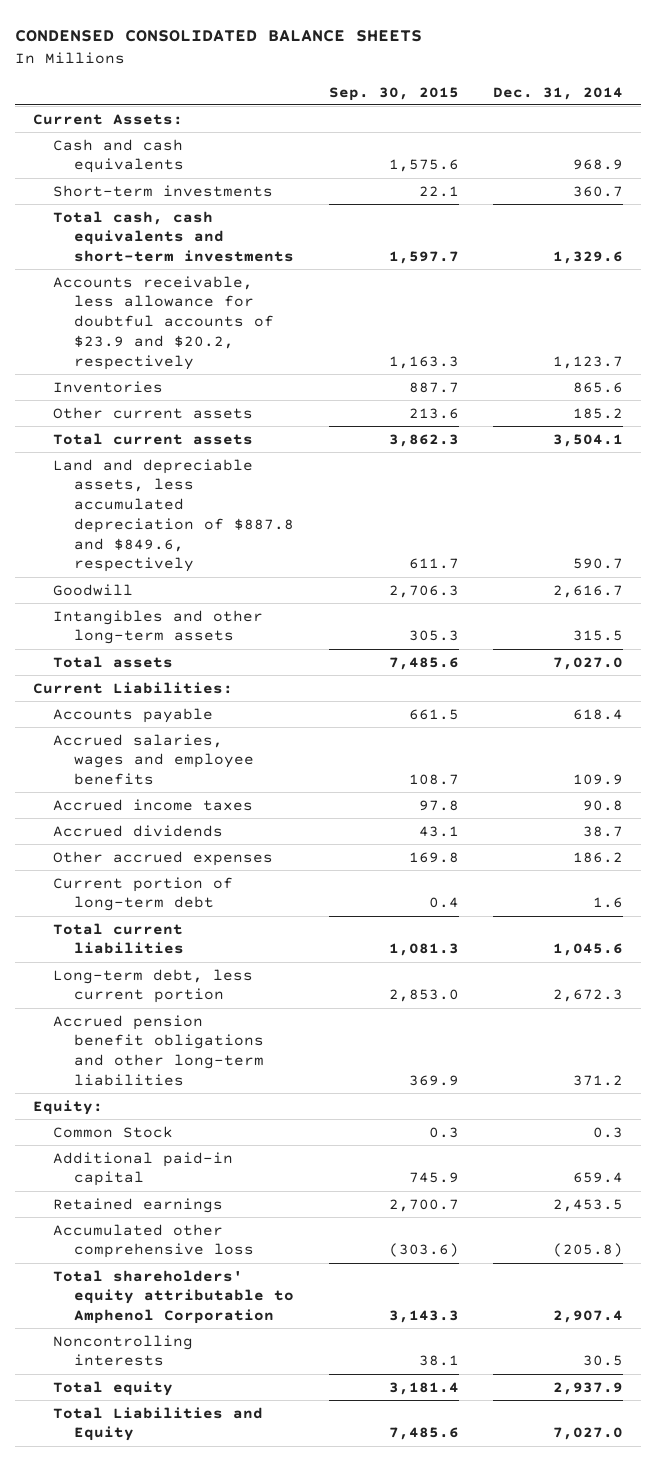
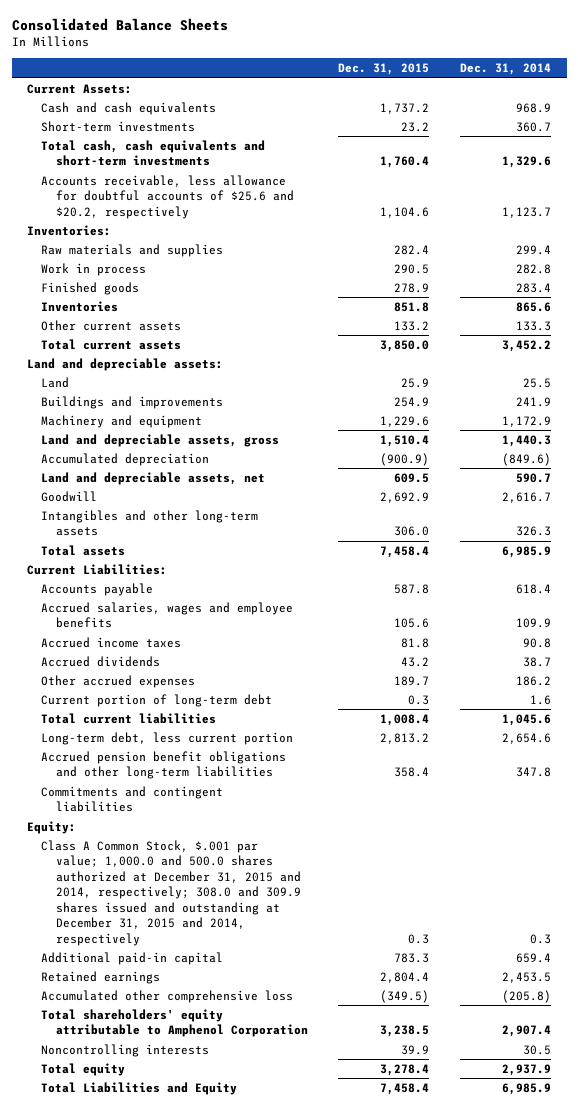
[15,29,423,42] CONDENSED CONSOLIDATED BALANCE SHEETS -> [11,18,228,32] Consolidated Balance Sheets
[328,86,459,101] Sep. 30, 2015 -> none
none -> [338,63,430,76] Dec. 31, 2015
[53,275,274,370] Accounts receivable, less allowance for doubtful accounts of $23.9 and $20.2, respectively -> [41,174,294,219] Accounts receivable, less allowance for doubtful accounts of $25.6 and $20.2, respectively
none -> [26,224,111,236] Inventories:
none -> [41,243,224,257] Raw materials and supplies
none -> [41,262,147,276] Work in process
none -> [41,281,140,295] Finished goods
[573,407,624,419] 185.2 -> [516,320,552,331] 133.3
[553,433,624,447] 3,504.1 -> [502,339,552,352] 3,452.2
none -> [26,357,223,371] Land and depreciable assets:
none -> [41,376,70,388] Land
none -> [41,395,224,409] Buildings and improvements
none -> [41,414,203,428] Machinery and equipment
none -> [41,433,280,447] Land and depreciable assets, gross
none -> [41,452,210,466] Accumulated depreciation
[53,458,294,573] Land and depreciable assets, less accumulated depreciation of $887.8 and $849.6, respectively -> [41,471,266,485] Land and depreciable assets, net
[573,630,624,642] 315.5 -> [516,526,552,537] 326.3
[553,656,624,670] 7,027.0 -> [502,545,552,558] 6,985.9
[553,989,624,1003] 2,672.3 -> [502,732,552,744] 2,654.6
[573,1074,624,1086] 371.2 -> [516,767,552,778] 347.8
none -> [41,785,224,813] Commitments and contingent liabilities
[53,1125,174,1138] Common Stock -> [41,839,301,946] Class A Common Stock, $.001 par value; 1,000.0 and 500.0 shares authorized at December 31, 2015 and 2014, respectively; 308.0 and 309.9 shares issued and outstanding at December 31, 2015 and 2014, respectively
[553,1427,624,1441] 7,027.0 -> [502,1082,552,1095] 6,985.9

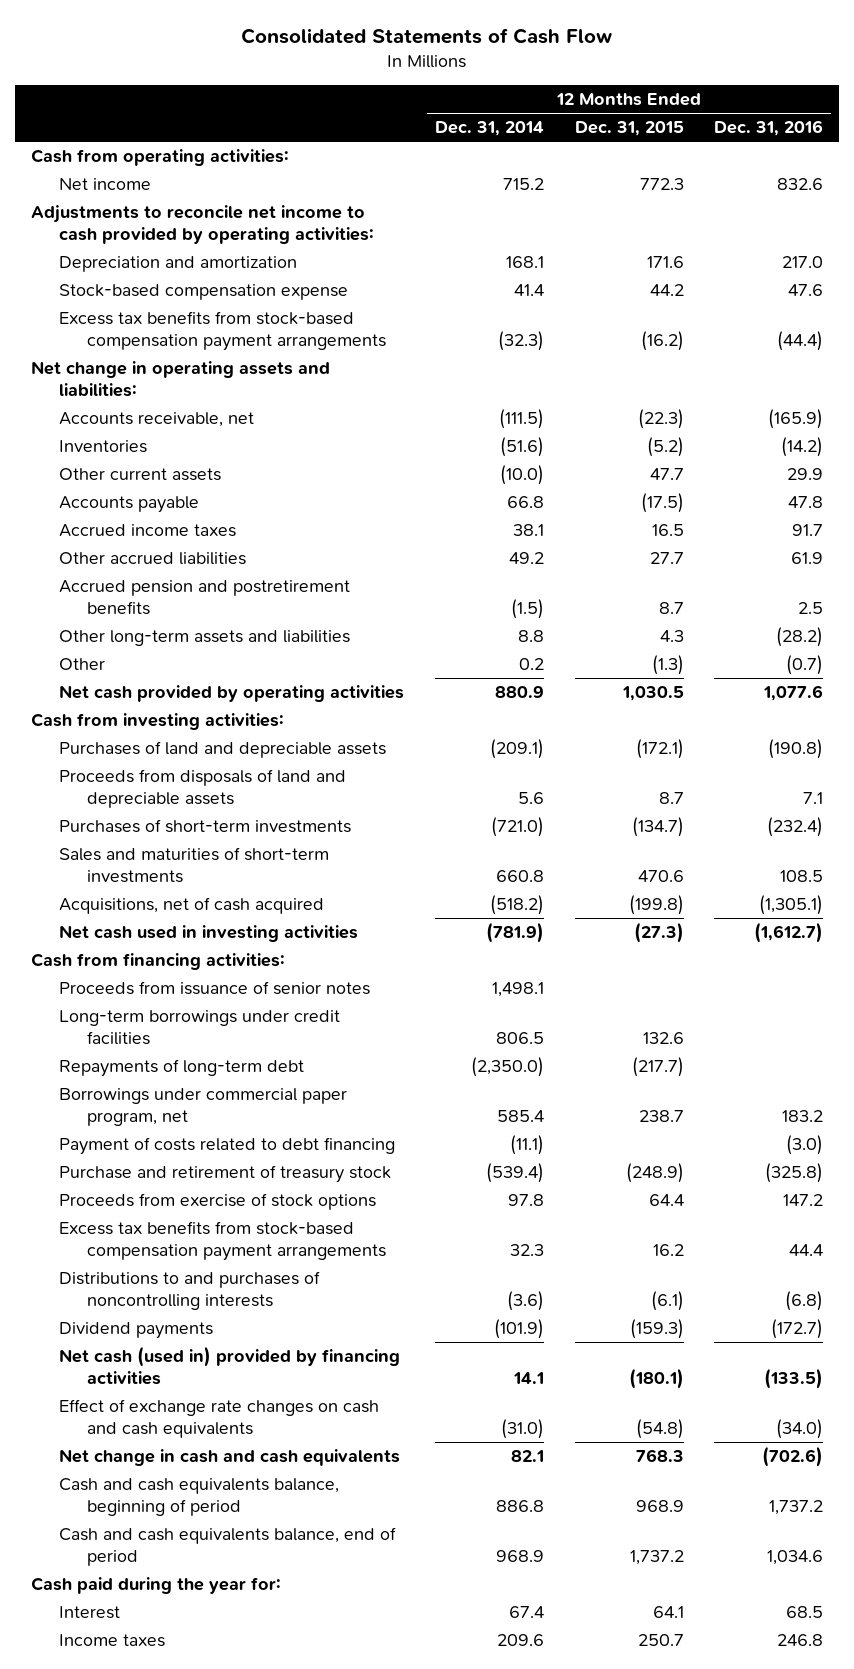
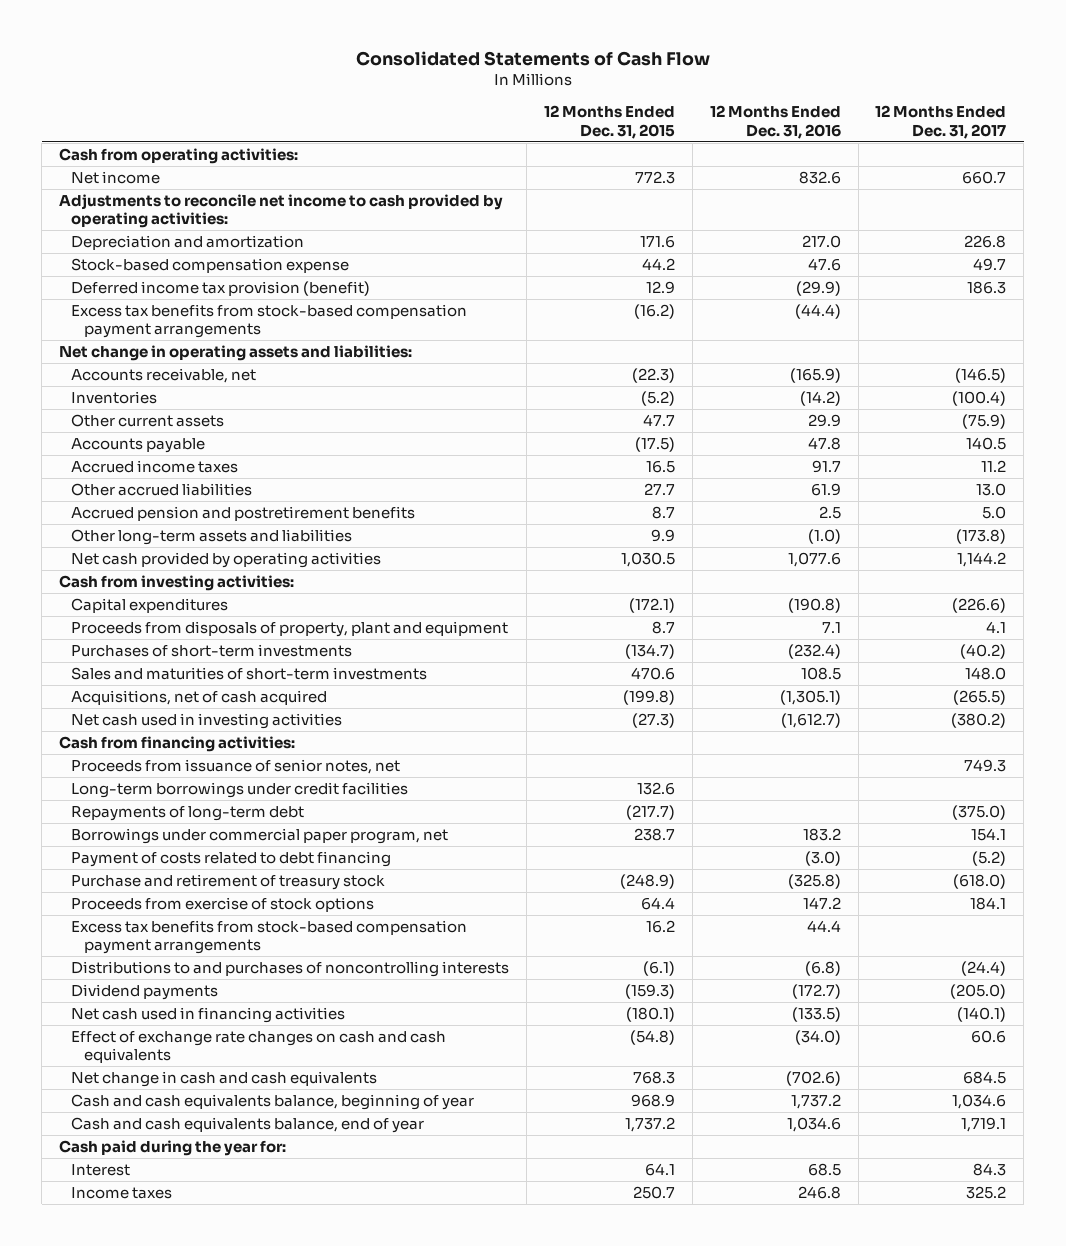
[434,121,544,137] Dec. 31, 2014 -> none
none -> [875,105,1007,139] 12 Months Ended Dec. 31, 2017
none -> [71,280,371,296] Deferred income tax provision (benefit)
[58,658,105,671] Other -> none
[659,630,684,643] 4.3 -> [651,528,676,542] 9.9
[776,627,824,648] (28.2) -> [807,528,841,544] (1.0)
[58,741,386,759] Purchases of land and depreciable assets -> [71,597,229,613] Capital expenditures
[58,769,346,808] Proceeds from disposals of land and depreciable assets -> [71,620,509,637] Proceeds from disposals of property, plant and equipment
[58,981,370,996] Proceeds from issuance of senior notes -> [71,758,401,774] Proceeds from issuance of senior notes, net
[58,1346,400,1385] Net cash (used in) provided by financing activities -> [71,1006,346,1023] Net cash used in financing activities
[58,1478,339,1516] Cash and cash equivalents balance, beginning of period -> [71,1093,475,1110] Cash and cash equivalents balance, beginning of year
[58,1527,396,1566] Cash and cash equivalents balance, end of period -> [71,1116,425,1133] Cash and cash equivalents balance, end of year

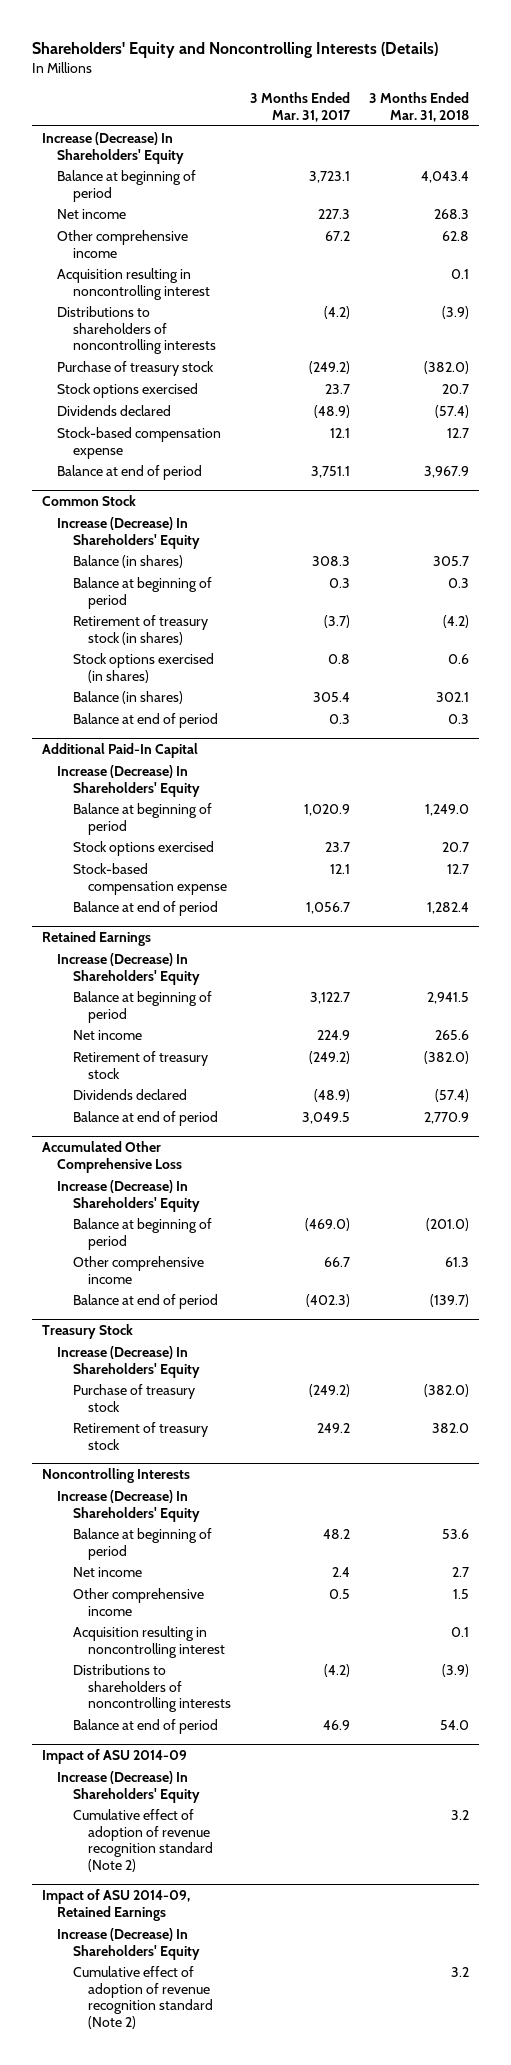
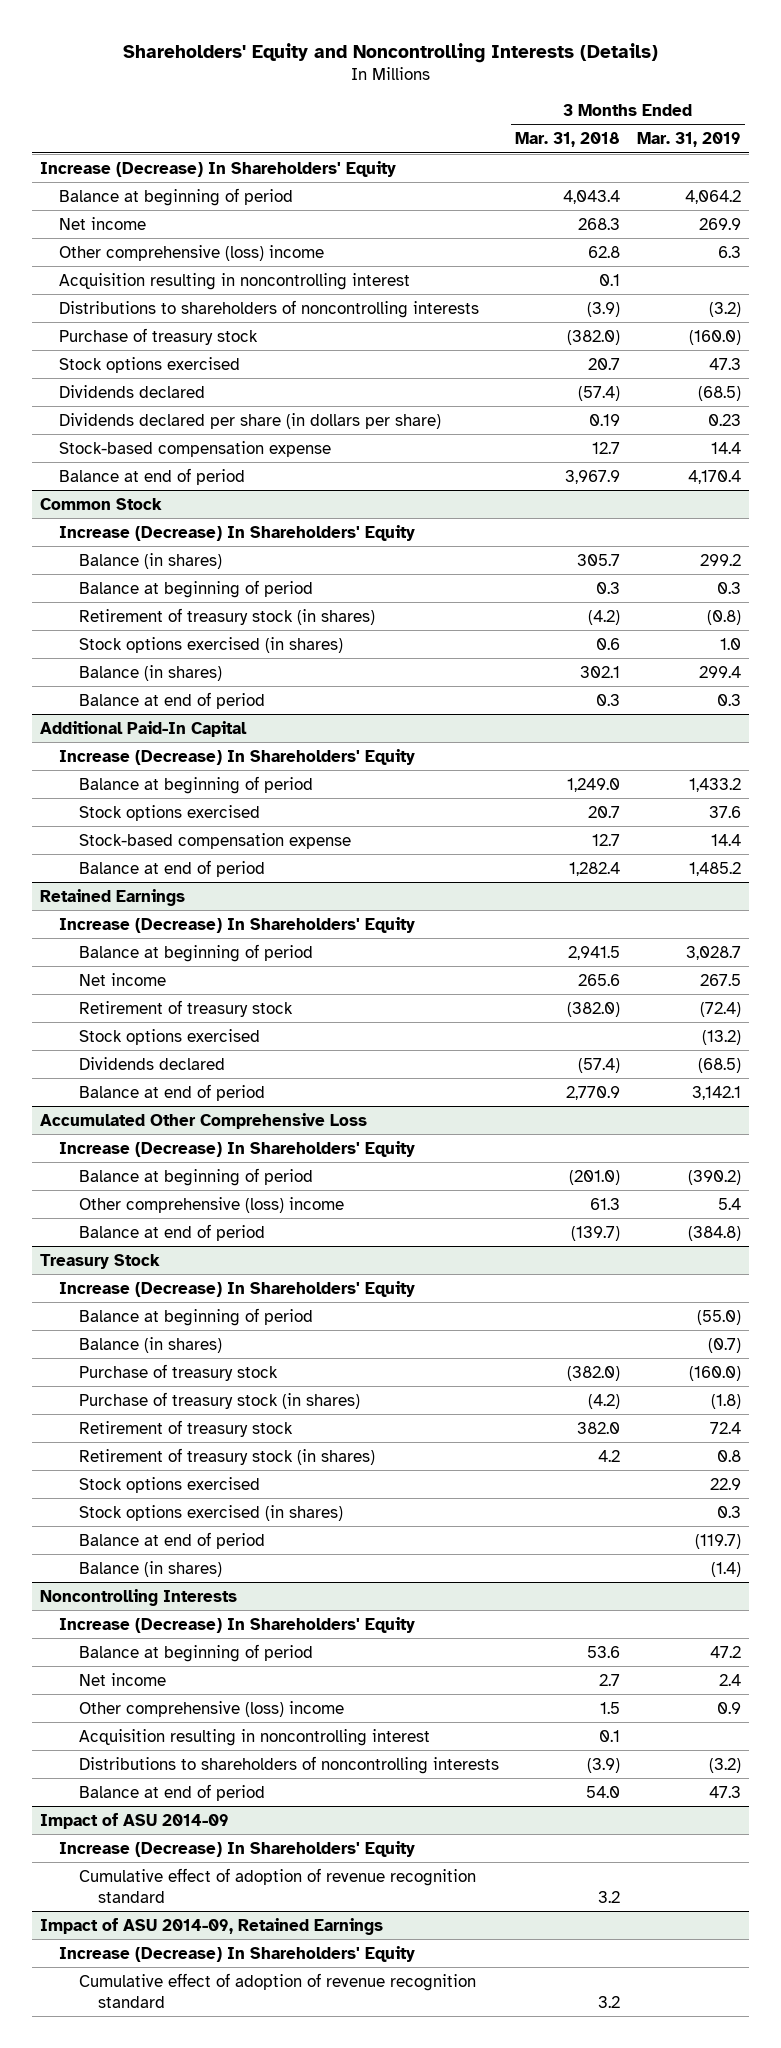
[250,92,352,123] 3 Months Ended Mar. 31, 2017 -> none
none -> [637,132,742,148] Mar. 31, 2019
[57,229,189,258] Other comprehensive income -> [59,244,325,261] Other comprehensive (loss) income
none -> [59,412,442,429] Dividends declared per share (in dollars per share)
none -> [78,1028,260,1045] Stock options exercised
[72,1255,204,1284] Other comprehensive income -> [78,1196,344,1213] Other comprehensive (loss) income
none -> [78,1307,313,1326] Balance at beginning of period
none -> [78,1336,222,1353] Balance (in shares)
none -> [78,1391,360,1409] Purchase of treasury stock (in shares)
none -> [78,1447,375,1465] Retirement of treasury stock (in shares)
none -> [78,1476,260,1493] Stock options exercised
none -> [78,1504,343,1521] Stock options exercised (in shares)
none -> [78,1531,265,1549] Balance at end of period
none -> [78,1560,222,1577] Balance (in shares)
[72,1587,204,1616] Other comprehensive income -> [78,1700,344,1717] Other comprehensive (loss) income
[72,1808,214,1873] Cumulative effect of adoption of revenue recognition standard (Note 2) -> [78,1867,476,1903] Cumulative effect of adoption of revenue recognition standard
[72,1965,214,2030] Cumulative effect of adoption of revenue recognition standard (Note 2) -> [78,1972,476,2008] Cumulative effect of adoption of revenue recognition standard

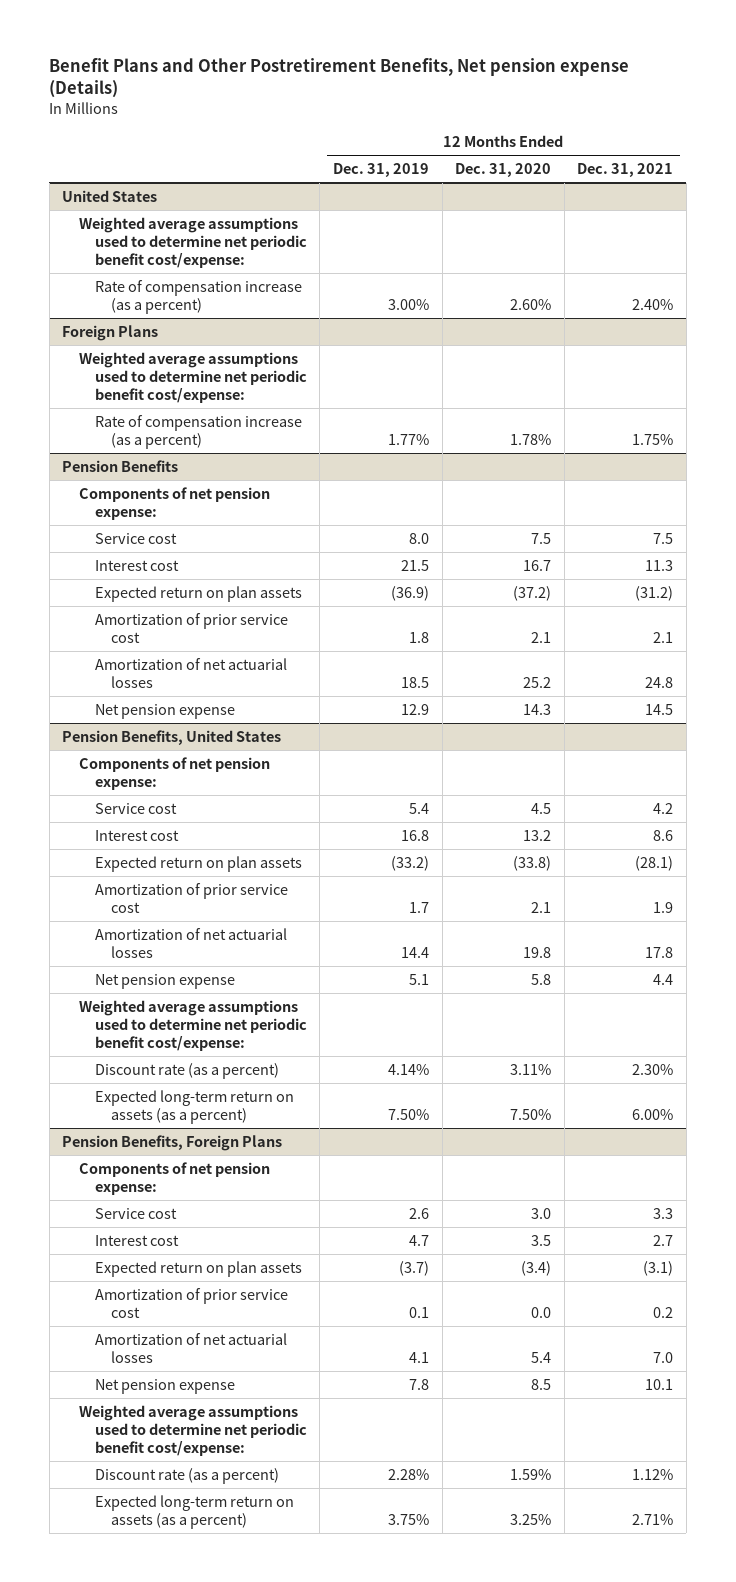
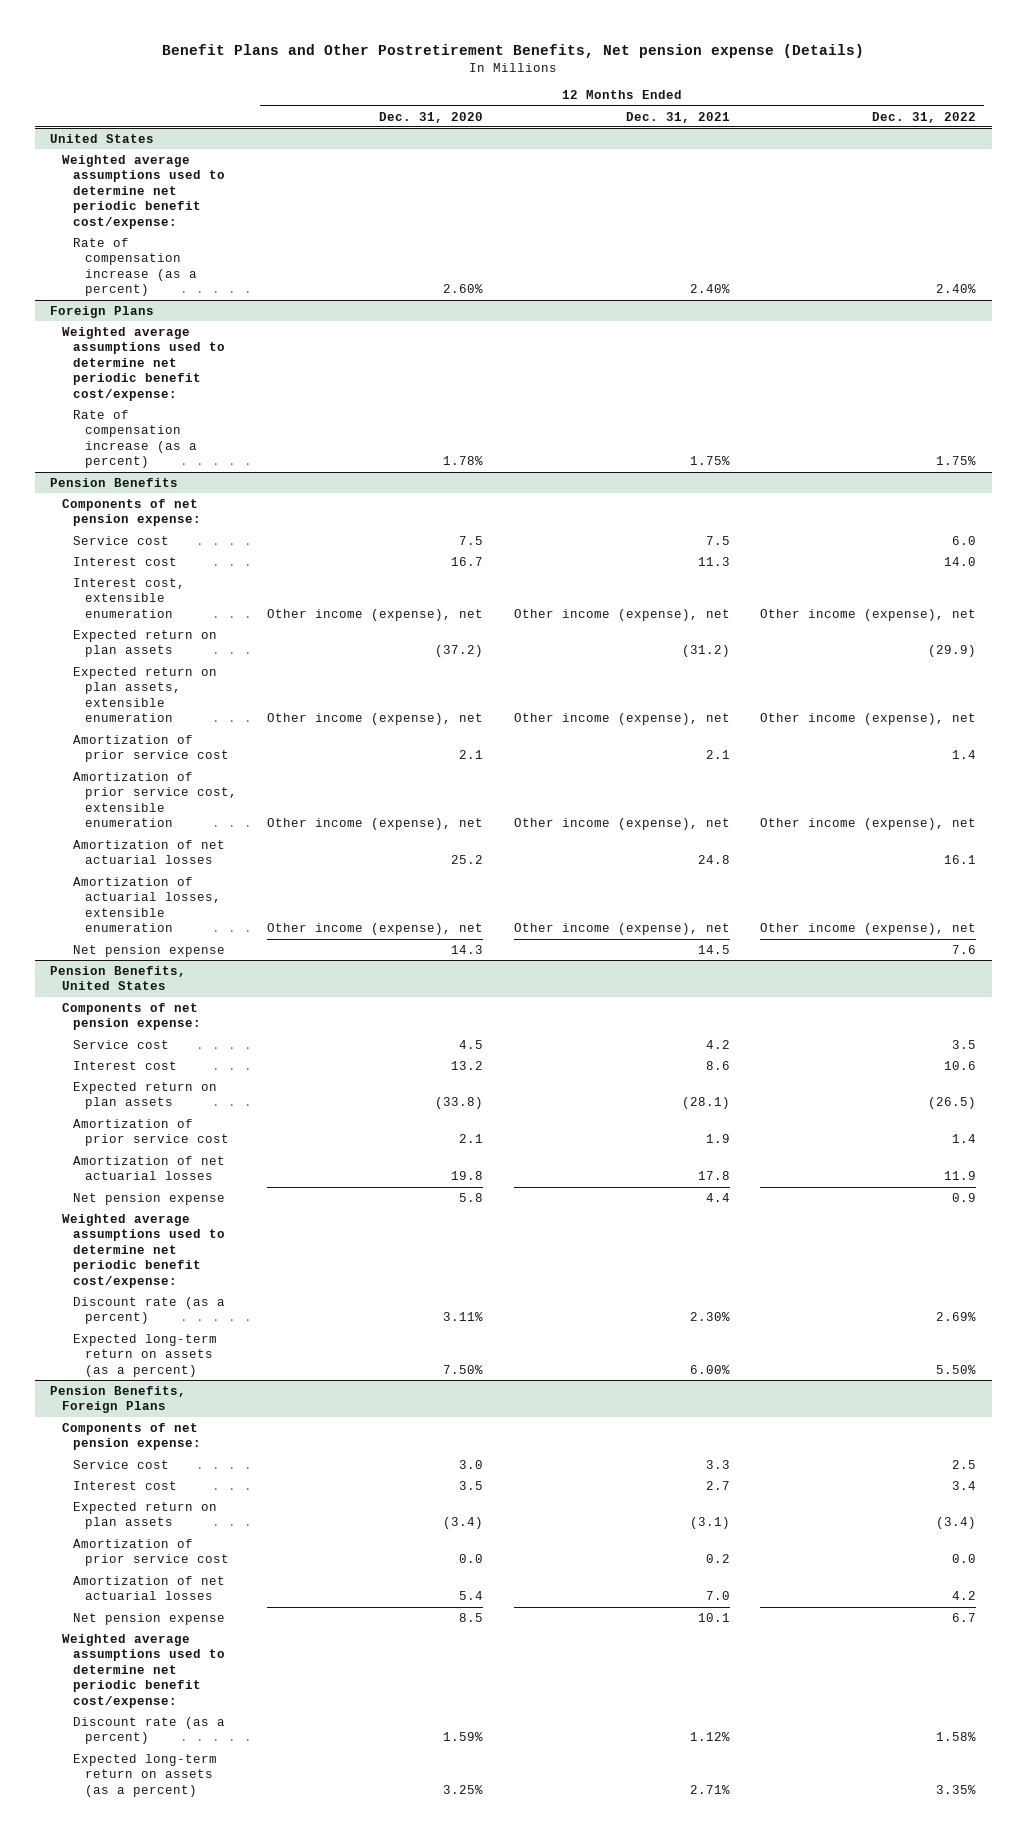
[333,163,430,178] Dec. 31, 2019 -> none
none -> [872,111,977,123] Dec. 31, 2022
none -> [73,577,186,618] Interest cost, extensible enumeration
none -> [73,666,218,723] Expected return on plan assets, extensible enumeration
none -> [73,771,237,828] Amortization of prior service cost, extensible enumeration
none -> [73,876,221,933] Amortization of actuarial losses, extensible enumeration

